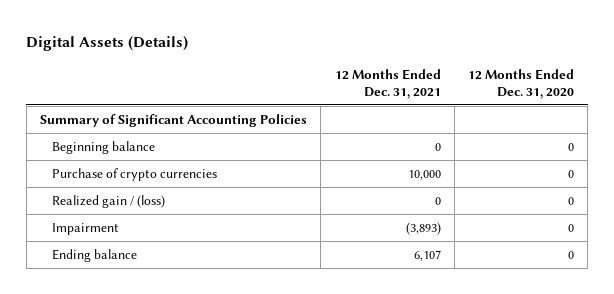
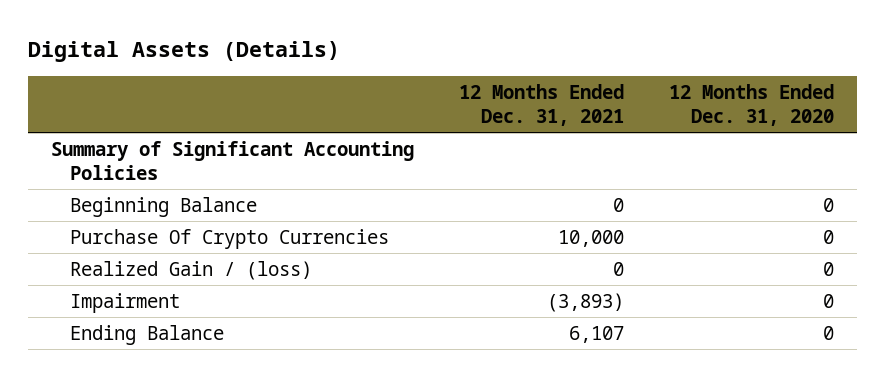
[52,140,156,154] Beginning balance -> [70,197,258,218] Beginning Balance
[52,167,218,181] Purchase of crypto currencies -> [70,229,390,250] Purchase Of Crypto Currencies
[52,194,166,208] Realized gain / (loss) -> [70,261,313,281] Realized Gain / (loss)
[52,248,138,262] Ending balance -> [70,325,225,346] Ending Balance

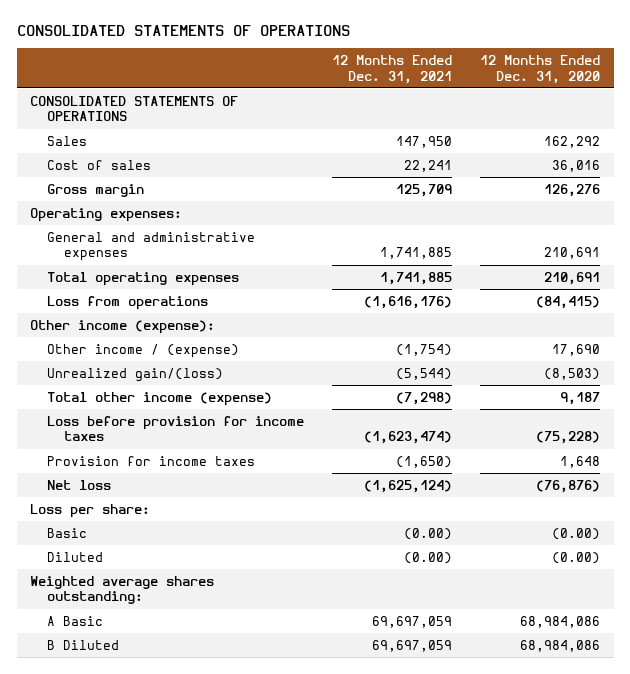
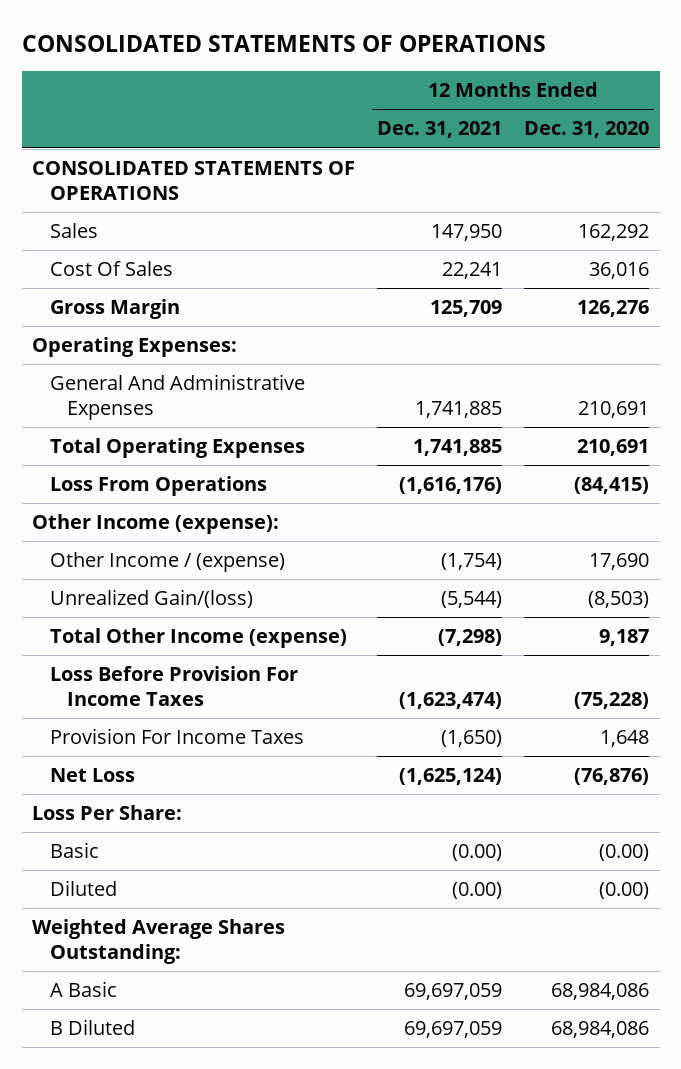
[47,159,152,170] Cost of sales -> [49,261,173,277] Cost Of Sales
[47,183,145,197] Gross margin -> [49,299,180,320] Gross Margin
[30,207,183,222] Operating expenses: -> [32,337,238,358] Operating Expenses:
[47,231,256,262] General and administrative expenses -> [49,374,305,421] General And Administrative Expenses
[47,271,240,286] Total operating expenses -> [49,438,305,459] Total Operating Expenses
[47,295,209,310] Loss from operations -> [49,476,267,497] Loss From Operations
[30,319,216,334] Other income (expense): -> [32,514,280,535] Other Income (expense):
[47,343,240,358] Other income / (expense) -> [49,552,285,573] Other Income / (expense)
[47,367,224,382] Unrealized gain/(loss) -> [49,589,253,609] Unrealized Gain/(loss)
[47,391,273,406] Total other income (expense) -> [49,628,347,649] Total Other Income (expense)
[47,415,305,442] Loss before provision for income taxes -> [49,666,298,707] Loss Before Provision For Income Taxes
[47,455,256,466] Provision for income taxes -> [49,728,304,745] Provision For Income Taxes
[47,479,112,490] Net loss -> [49,768,135,783] Net Loss
[30,503,151,518] Loss per share: -> [32,805,183,821] Loss Per Share:
[30,575,215,605] Weighted average shares outstanding: -> [32,919,286,965] Weighted Average Shares Outstanding:

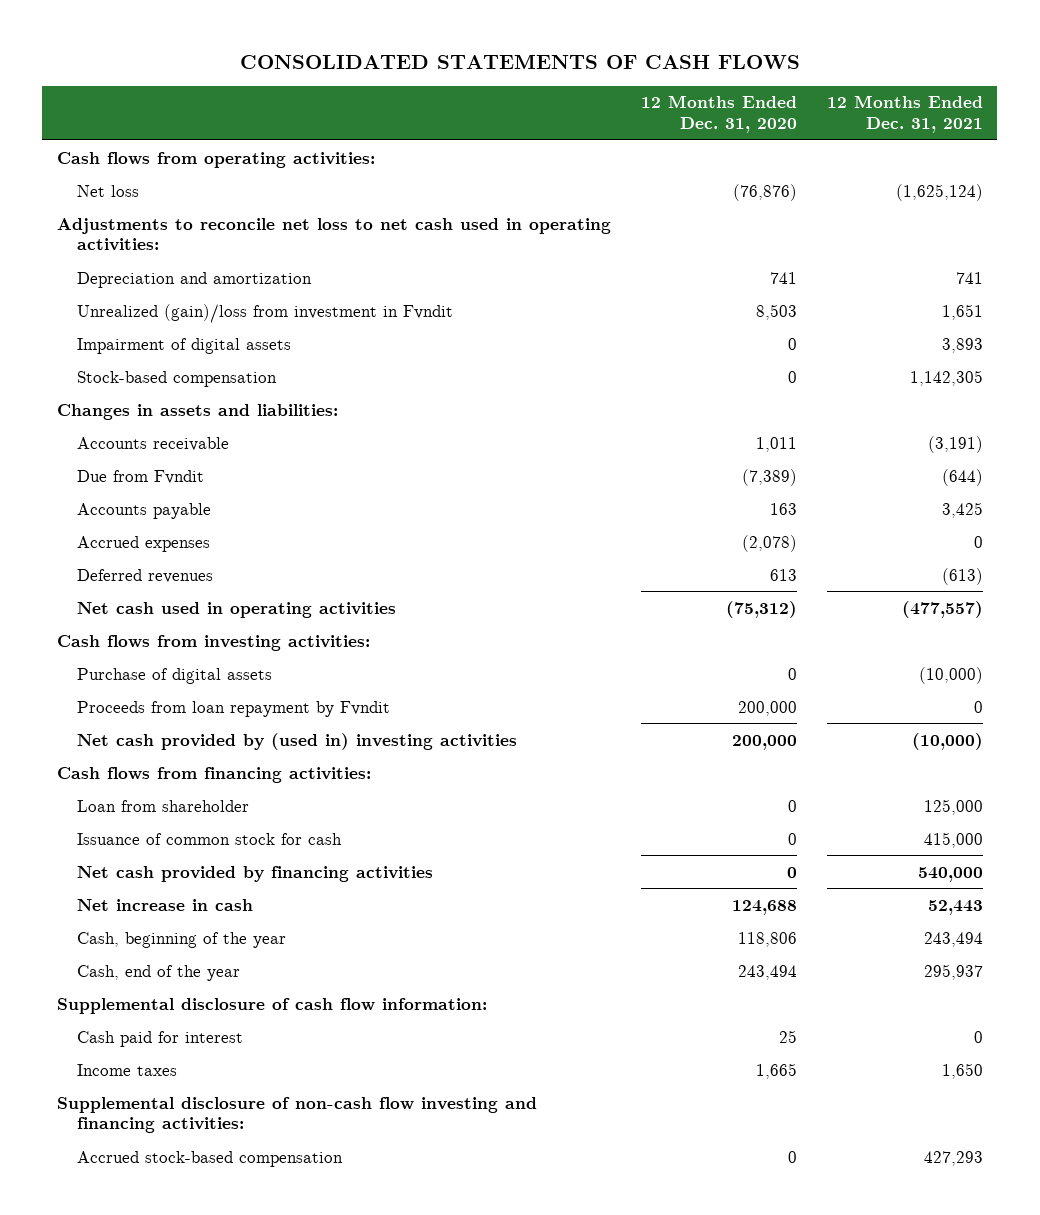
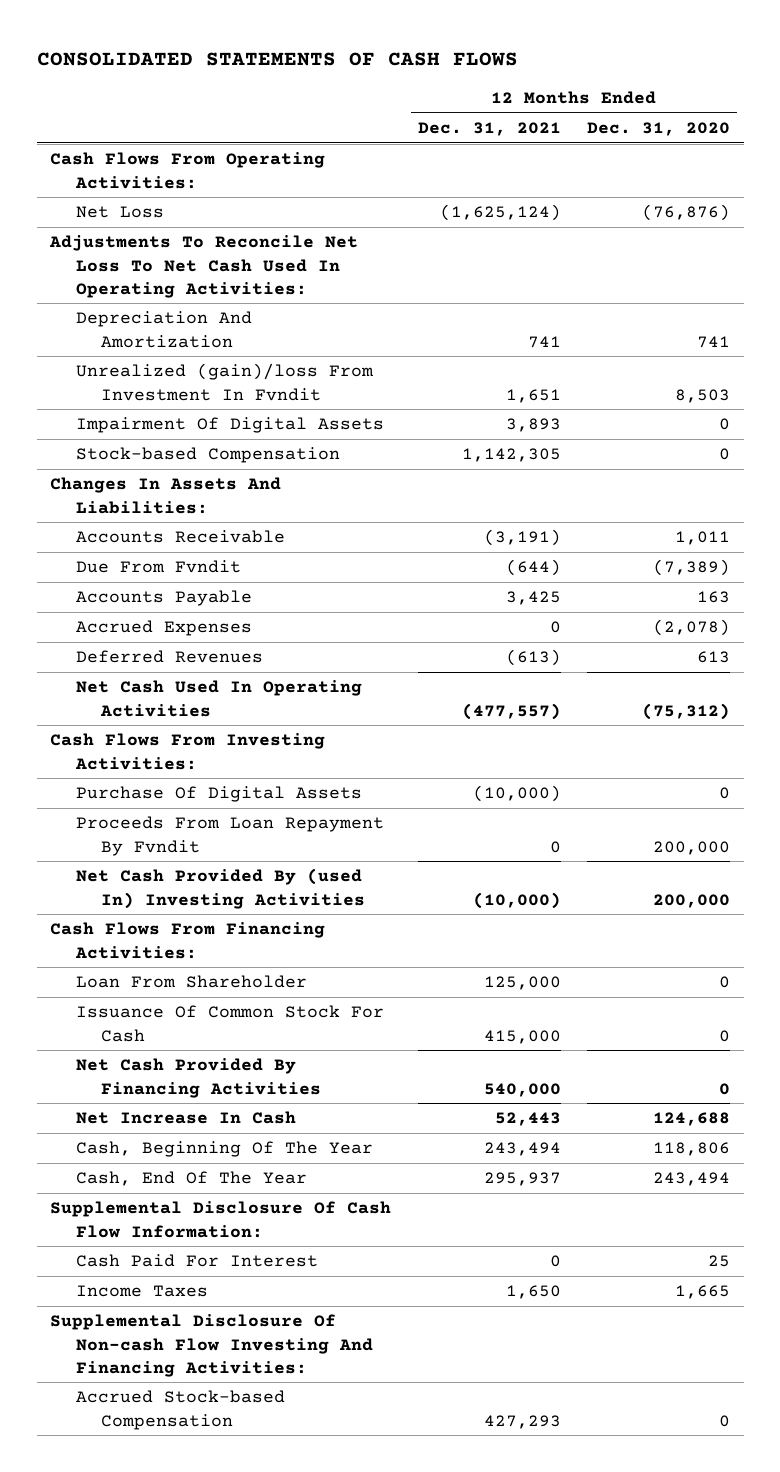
[57,151,376,168] Cash flows from operating activities: -> [50,152,326,189] Cash Flows From Operating Activities:
[76,184,139,197] Net loss -> [75,206,164,219] Net Loss
[57,217,612,252] Adjustments to reconcile net loss to net cash used in operating activities: -> [49,235,359,298] Adjustments To Reconcile Net Loss To Net Cash Used In Operating Activities:
[76,271,312,288] Depreciation and amortization -> [75,311,252,348] Depreciation And Amortization
[76,303,453,323] Unrealized (gain)/loss from investment in Fvndit -> [75,363,374,401] Unrealized (gain)/loss From Investment In Fvndit
[76,337,291,354] Impairment of digital assets -> [75,417,384,434] Impairment Of Digital Assets
[76,370,277,387] Stock-based compensation -> [75,447,340,464] Stock-based Compensation
[57,403,339,420] Changes in assets and liabilities: -> [50,477,282,514] Changes In Assets And Liabilities:
[76,436,229,451] Accounts receivable -> [75,530,285,544] Accounts Receivable
[76,469,204,484] Due from Fvndit -> [75,560,241,574] Due From Fvndit
[76,502,211,519] Accounts payable -> [75,590,252,607] Accounts Payable
[76,535,210,552] Accrued expenses -> [75,620,252,637] Accrued Expenses
[76,568,213,583] Deferred revenues -> [75,650,263,664] Deferred Revenues
[76,601,396,618] Net cash used in operating activities -> [75,680,362,717] Net Cash Used In Operating Activities
[57,634,371,651] Cash flows from investing activities: -> [50,733,326,770] Cash Flows From Investing Activities:
[76,667,272,684] Purchase of digital assets -> [75,786,362,803] Purchase Of Digital Assets
[76,700,390,717] Proceeds from loan repayment by Fvndit -> [75,816,384,856] Proceeds From Loan Repayment By Fvndit
[76,732,517,750] Net cash provided by (used in) investing activities -> [75,868,366,909] Net Cash Provided By (used In) Investing Activities
[57,766,372,783] Cash flows from financing activities: -> [50,922,326,959] Cash Flows From Financing Activities:
[76,799,249,812] Loan from shareholder -> [75,975,307,989] Loan From Shareholder
[76,832,342,845] Issuance of common stock for cash -> [75,1005,384,1042] Issuance Of Common Stock For Cash
[76,865,433,882] Net cash provided by financing activities -> [75,1058,322,1098] Net Cash Provided By Financing Activities
[76,898,253,911] Net increase in cash -> [75,1111,296,1125] Net Increase In Cash
[76,931,286,948] Cash, beginning of the year -> [75,1141,373,1158] Cash, Beginning Of The Year
[76,964,240,981] Cash, end of the year -> [75,1171,307,1187] Cash, End Of The Year
[57,997,488,1014] Supplemental disclosure of cash flow information: -> [50,1201,392,1238] Supplemental Disclosure Of Cash Flow Information:
[76,1030,243,1047] Cash paid for interest -> [75,1254,318,1268] Cash Paid For Interest
[76,1063,177,1076] Income taxes -> [75,1285,208,1298] Income Taxes
[57,1096,538,1134] Supplemental disclosure of non-cash flow investing and financing activities: -> [50,1314,373,1377] Supplemental Disclosure Of Non-cash Flow Investing And Financing Activities:
[76,1150,343,1167] Accrued stock-based compensation -> [75,1390,285,1430] Accrued Stock-based Compensation

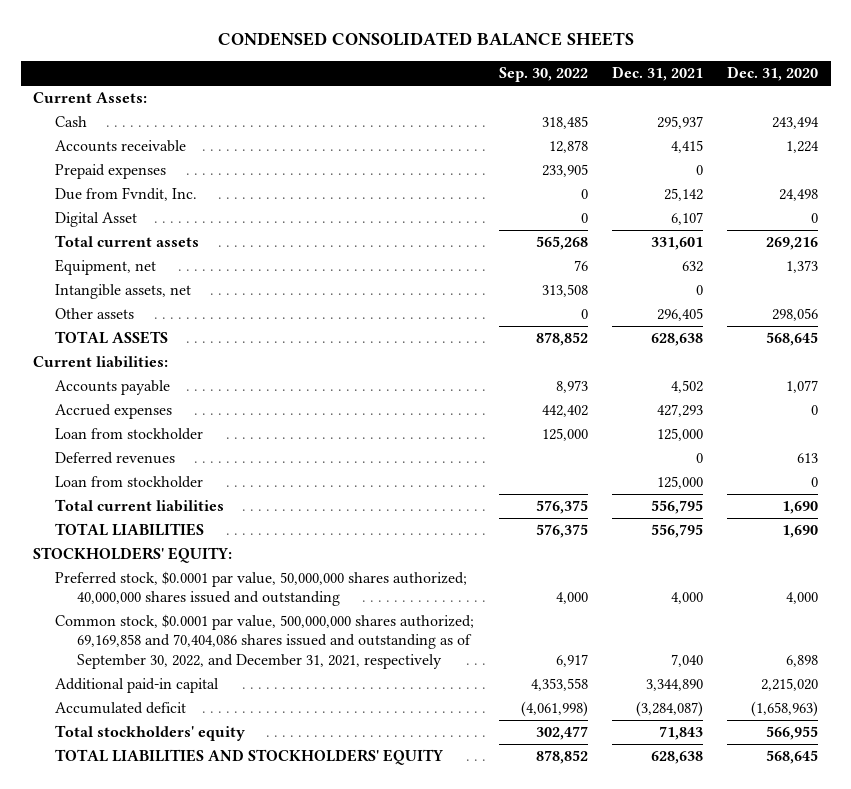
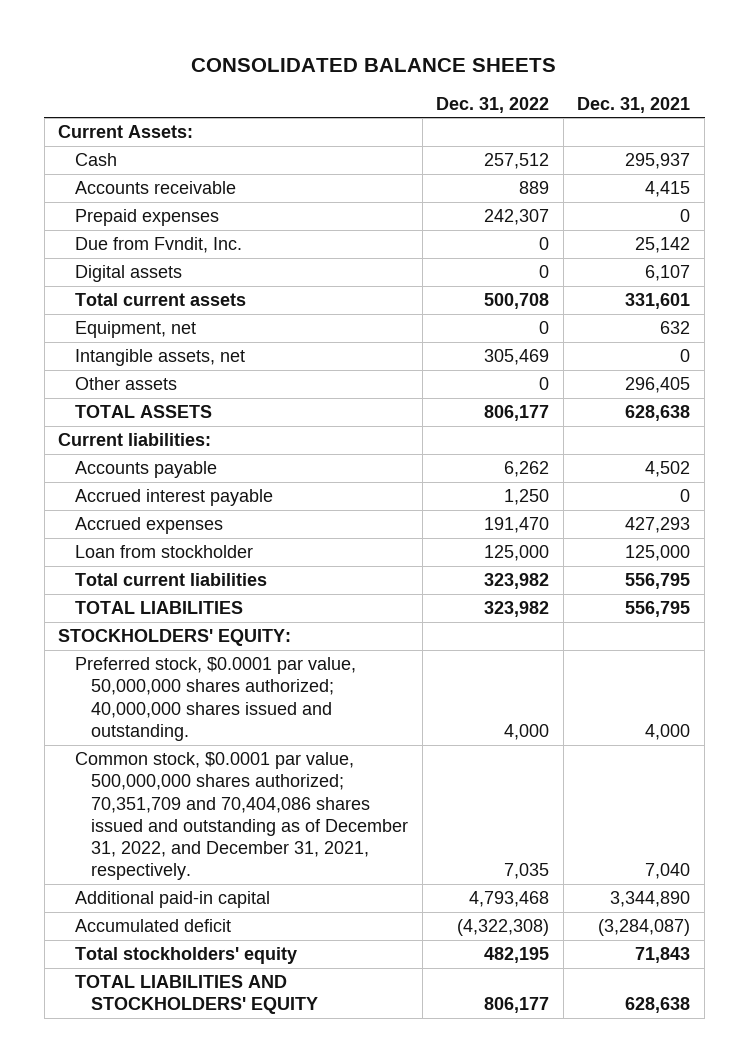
[217,32,634,47] CONDENSED CONSOLIDATED BALANCE SHEETS -> [191,57,557,72] CONSOLIDATED BALANCE SHEETS
[498,67,588,83] Sep. 30, 2022 -> none
[727,66,819,82] Dec. 31, 2020 -> none
none -> [436,96,550,113] Dec. 31, 2022
[55,212,138,228] Digital Asset -> [74,265,182,283] Digital assets
none -> [74,489,273,507] Accrued interest payable
[55,452,176,465] Deferred revenues -> none
[55,476,204,489] Loan from stockholder -> none
[55,571,468,607] Preferred stock, $0.0001 par value, 50,000,000 shares authorized; 40,000,000 shares issued and outstanding -> [74,657,356,741] Preferred stock, $0.0001 par value, 50,000,000 shares authorized; 40,000,000 shares issued and outstanding.
[55,614,475,669] Common stock, $0.0001 par value, 500,000,000 shares authorized; 69,169,858 and 70,404,086 shares issued and outstanding as of September 30, 2022, and December 31, 2021, respectively -> [74,752,409,881] Common stock, $0.0001 par value, 500,000,000 shares authorized; 70,351,709 and 70,404,086 shares issued and outstanding as of December 31, 2022, and December 31, 2021, respectively.

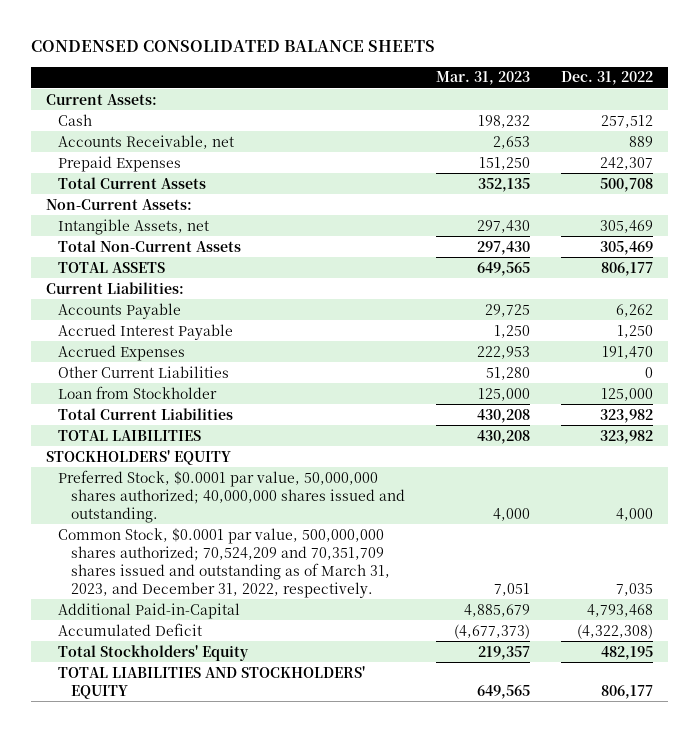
[191,57,557,72] CONSOLIDATED BALANCE SHEETS -> [30,40,435,53] CONDENSED CONSOLIDATED BALANCE SHEETS
[577,96,691,113] Dec. 31, 2021 -> none
none -> [435,71,530,86] Mar. 31, 2023
[74,237,242,254] Due from Fvndit, Inc. -> none
[74,265,182,283] Digital assets -> none
[74,321,196,339] Equipment, net -> none
[74,377,177,391] Other assets -> none
[74,181,236,195] Accounts receivable -> [58,134,235,149] Accounts Receivable, net
[74,209,219,227] Prepaid expenses -> [58,155,182,172] Prepaid Expenses
[74,293,246,307] Total current assets -> [58,176,207,189] Total Current Assets
none -> [46,198,193,210] Non-Current Assets:
[74,349,245,367] Intangible assets, net -> [58,218,210,235] Intangible Assets, net
none -> [58,239,242,252] Total Non-Current Assets
[58,433,212,447] Current liabilities: -> [46,281,185,294] Current Liabilities:
[74,461,217,479] Accounts payable -> [58,302,182,319] Accounts Payable
[74,489,273,507] Accrued interest payable -> [58,323,234,340] Accrued Interest Payable
[74,517,223,535] Accrued expenses -> [58,344,186,361] Accrued Expenses
none -> [58,365,230,378] Other Current Liabilities
[74,545,253,559] Loan from stockholder -> [58,385,218,399] Loan from Stockholder
[74,573,267,587] Total current liabilities -> [58,407,234,420] Total Current Liabilities
[74,601,243,615] TOTAL LIABILITIES -> [58,429,202,441] TOTAL LAIBILITIES
[58,629,292,647] STOCKHOLDERS' EQUITY: -> [46,449,232,465] STOCKHOLDERS' EQUITY
[74,657,356,741] Preferred stock, $0.0001 par value, 50,000,000 shares authorized; 40,000,000 shares issued and outstanding. -> [58,469,405,523] Preferred Stock, $0.0001 par value, 50,000,000 shares authorized; 40,000,000 shares issued and outstanding.
[74,752,409,881] Common stock, $0.0001 par value, 500,000,000 shares authorized; 70,351,709 and 70,404,086 shares issued and outstanding as of December 31, 2022, and December 31, 2021, respectively. -> [58,527,390,598] Common Stock, $0.0001 par value, 500,000,000 shares authorized; 70,524,209 and 70,351,709 shares issued and outstanding as of March 31, 2023, and December 31, 2022, respectively.
[74,891,270,909] Additional paid-in capital -> [58,602,241,619] Additional Paid-in-Capital
[74,919,231,933] Accumulated deficit -> [58,622,203,636] Accumulated Deficit
[74,947,297,965] Total stockholders' equity -> [58,644,250,661] Total Stockholders' Equity

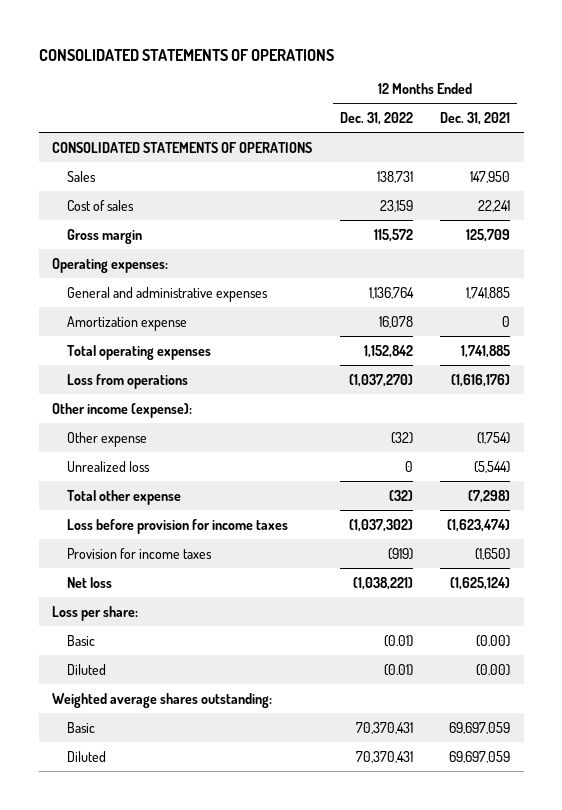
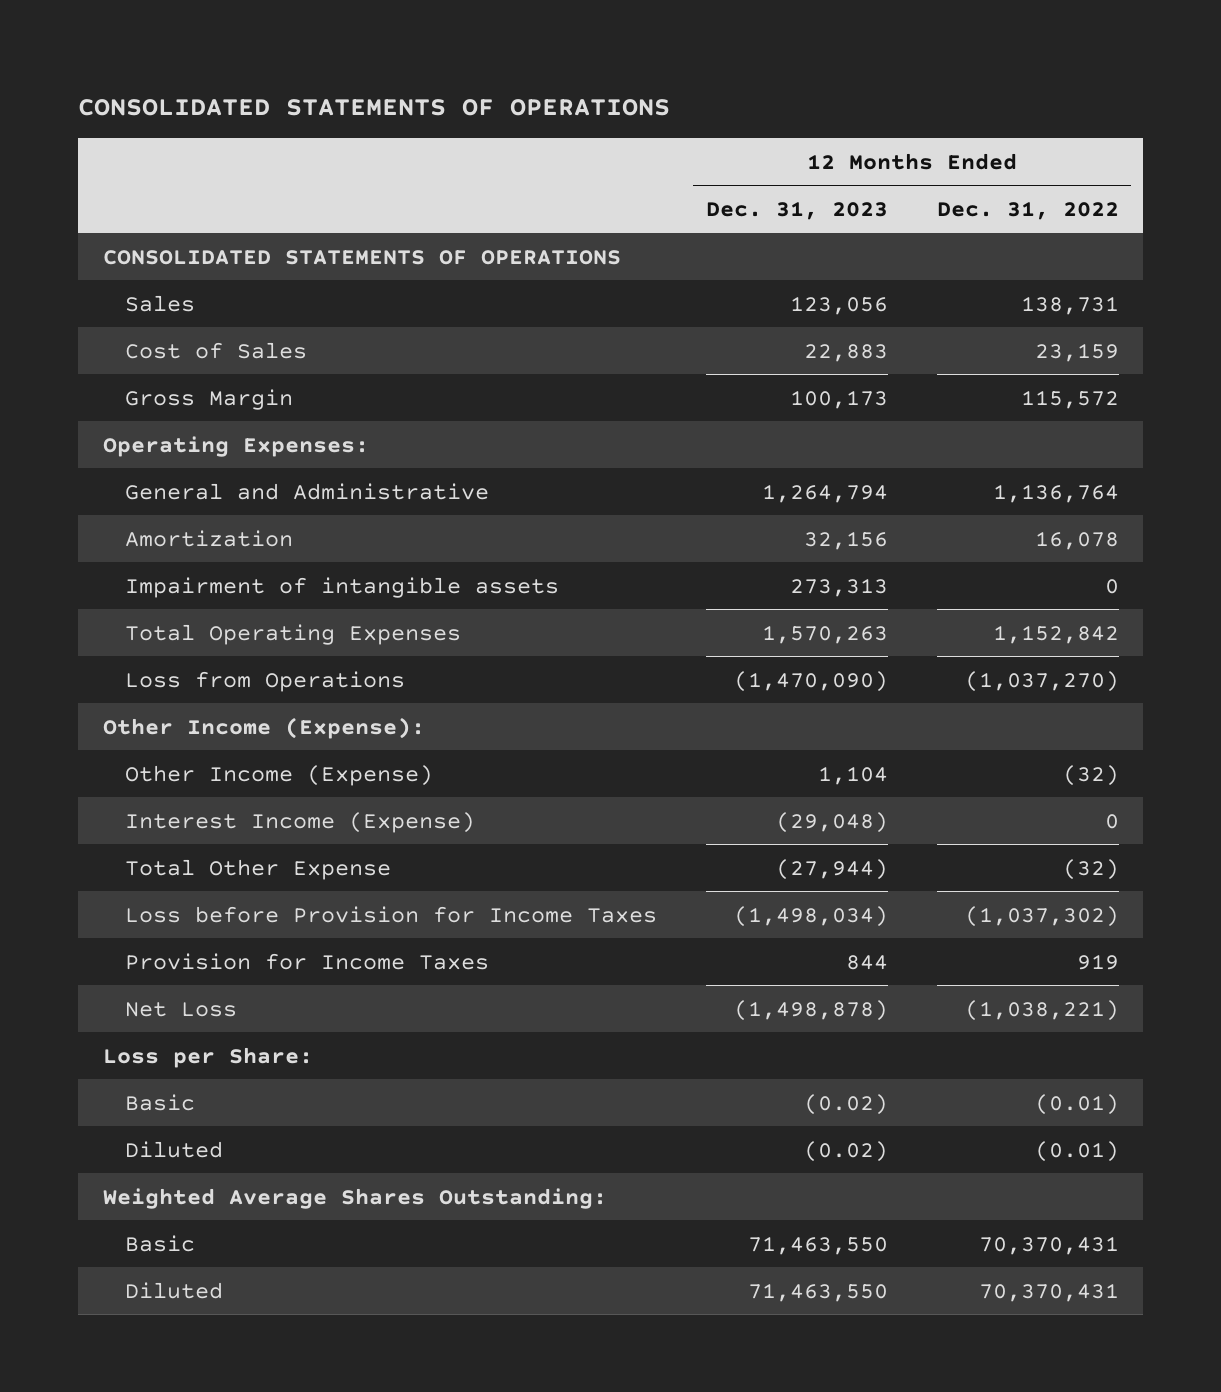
[439,111,510,125] Dec. 31, 2021 -> none
none -> [705,200,888,220] Dec. 31, 2023
[67,460,151,472] Unrealized loss -> none
[67,199,135,211] Cost of sales -> [124,341,307,359] Cost of Sales
[67,228,143,244] Gross margin -> [124,388,293,410] Gross Margin
[52,257,169,273] Operating expenses: -> [102,435,369,457] Operating Expenses:
[67,286,269,302] General and administrative expenses -> [124,482,489,500] General and Administrative
[67,315,188,331] Amortization expense -> [124,529,293,547] Amortization
none -> [124,576,559,598] Impairment of intangible assets
[67,344,212,360] Total operating expenses -> [124,623,461,645] Total Operating Expenses
[67,373,189,389] Loss from operations -> [124,670,405,692] Loss from Operations
[52,402,193,418] Other income (expense): -> [102,716,425,739] Other Income (Expense):
[67,431,148,447] Other expense -> [124,764,433,786] Other Income (Expense)
none -> [124,811,475,833] Interest Income (Expense)
[67,489,182,505] Total other expense -> [124,858,391,880] Total Other Expense
[67,518,289,534] Loss before provision for income taxes -> [124,905,657,923] Loss before Provision for Income Taxes
[67,547,213,559] Provision for income taxes -> [124,952,489,970] Provision for Income Taxes
[387,547,413,560] (919) -> [1076,953,1119,970] 919
[67,576,113,588] Net loss -> [124,1001,237,1017] Net Loss
[52,605,139,621] Loss per share: -> [102,1046,313,1068] Loss per Share:
[52,692,273,708] Weighted average shares outstanding: -> [102,1187,607,1209] Weighted Average Shares Outstanding:

